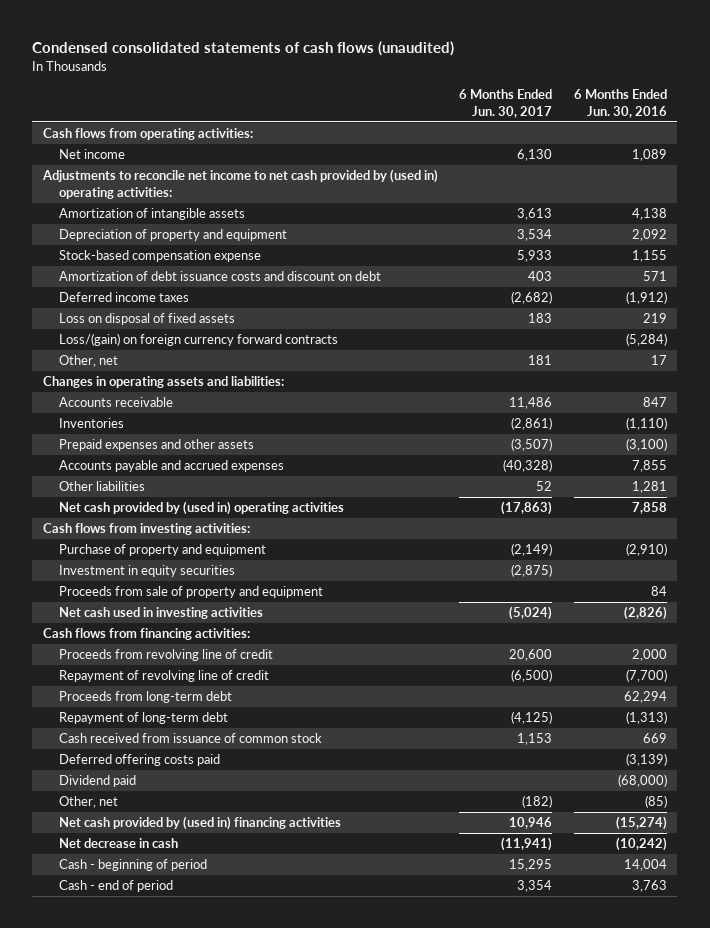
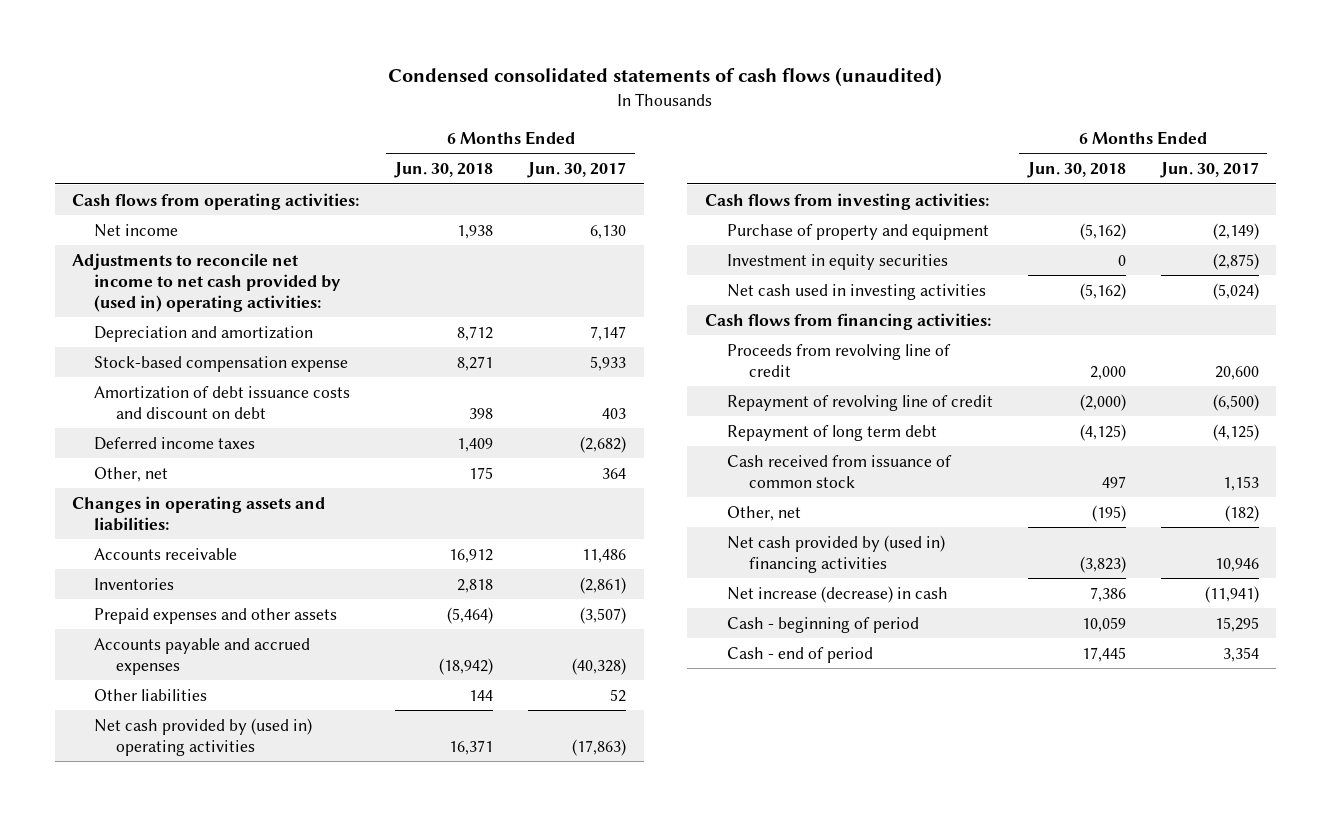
[573,89,667,118] 6 Months Ended Jun. 30, 2016 -> none
none -> [394,162,494,179] Jun. 30, 2018
[59,208,246,221] Amortization of intangible assets -> none
[59,229,288,242] Depreciation of property and equipment -> none
none -> [94,325,314,342] Depreciation and amortization
[59,313,236,326] Loss on disposal of fixed assets -> none
[59,333,339,347] Loss/(gain) on foreign currency forward contracts -> none
[528,355,553,366] 181 -> [602,467,627,479] 364
[59,586,324,599] Proceeds from sale of property and equipment -> none
[59,691,233,704] Proceeds from long-term debt -> none
[59,712,229,725] Repayment of long-term debt -> [726,424,937,441] Repayment of long term debt
[59,754,221,767] Deferred offering costs paid -> none
[59,775,137,788] Dividend paid -> none
[59,838,179,849] Net decrease in cash -> [726,585,948,603] Net increase (decrease) in cash

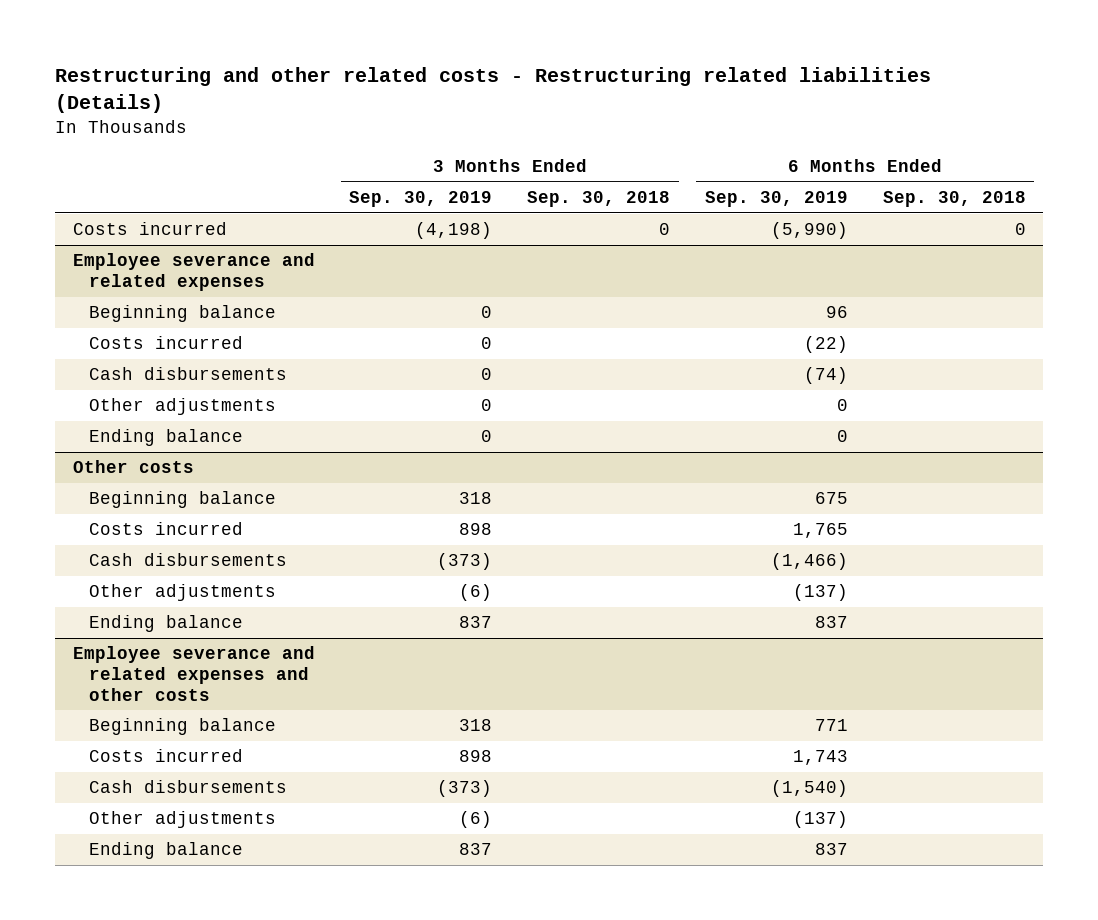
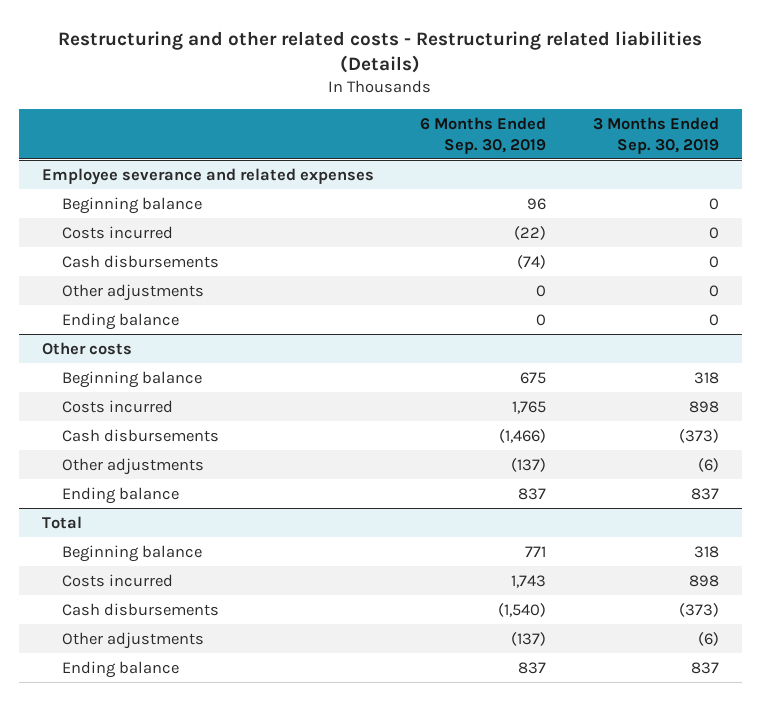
[527,190,671,207] Sep. 30, 2018 -> none
[882,190,1026,207] Sep. 30, 2018 -> none
[72,222,227,236] Costs incurred -> none
[72,646,315,701] Employee severance and related expenses and other costs -> [42,515,83,529] Total

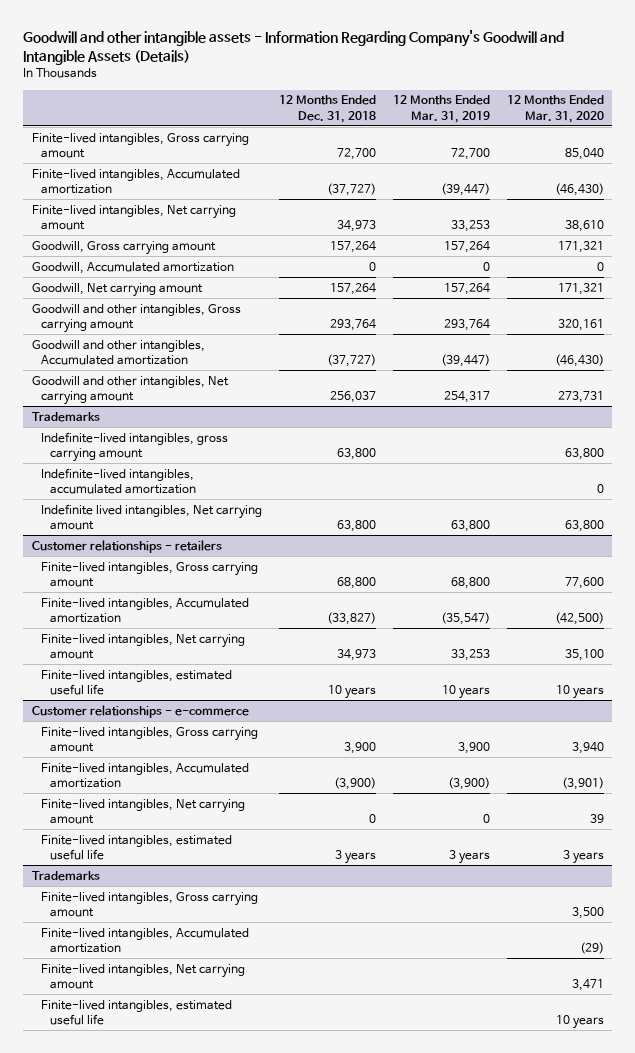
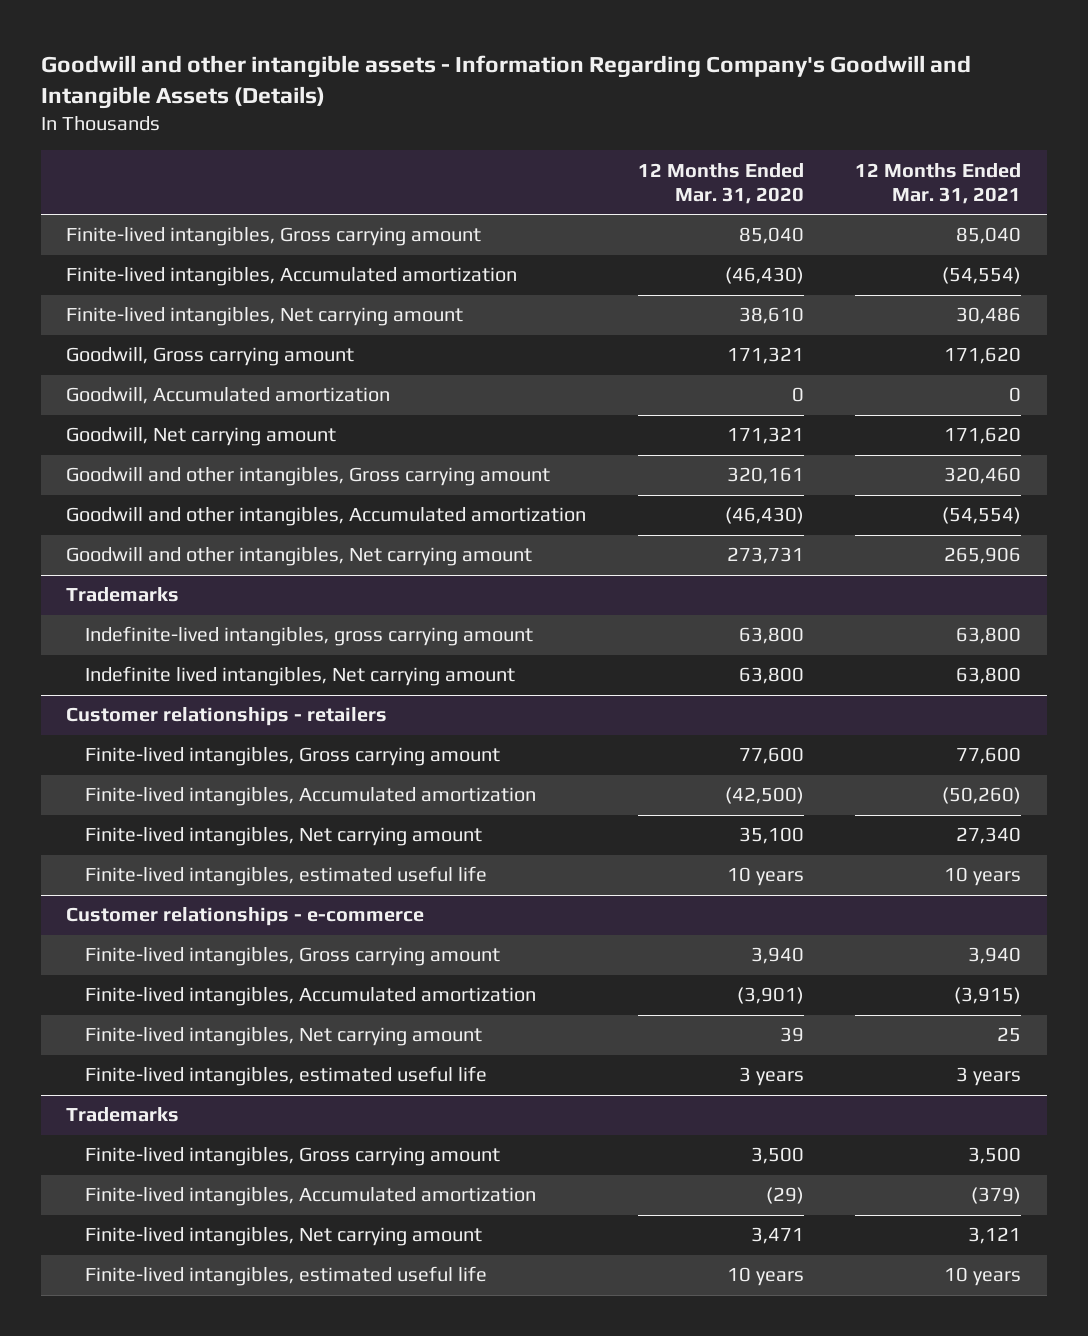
[278,95,376,123] 12 Months Ended Dec. 31, 2018 -> none
[392,95,490,123] 12 Months Ended Mar. 31, 2019 -> none
none -> [855,162,1022,204] 12 Months Ended Mar. 31, 2021
[40,467,197,494] Indefinite-lived intangibles, accumulated amortization -> none

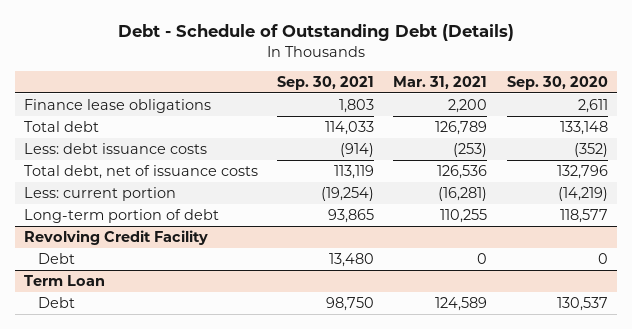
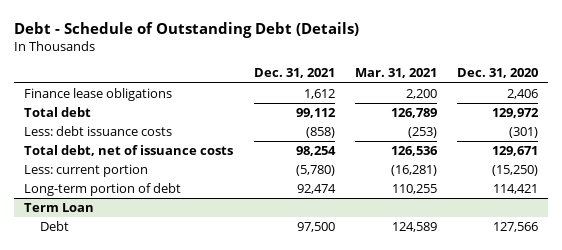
[277,75,375,90] Sep. 30, 2021 -> none
[506,75,608,90] Sep. 30, 2020 -> none
none -> [253,68,335,79] Dec. 31, 2021
none -> [457,68,539,79] Dec. 31, 2020
[24,229,209,245] Revolving Credit Facility -> none
[38,252,76,264] Debt -> none

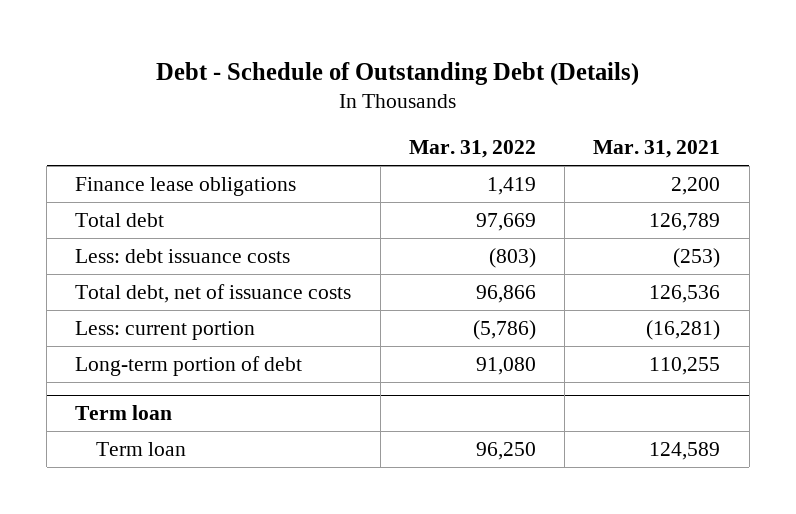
[253,68,335,79] Dec. 31, 2021 -> none
[457,68,539,79] Dec. 31, 2020 -> none
none -> [408,140,536,159] Mar. 31, 2022
[24,203,95,213] Term Loan -> [75,405,173,421] Term loan
[40,221,70,232] Debt -> [95,441,186,456] Term loan

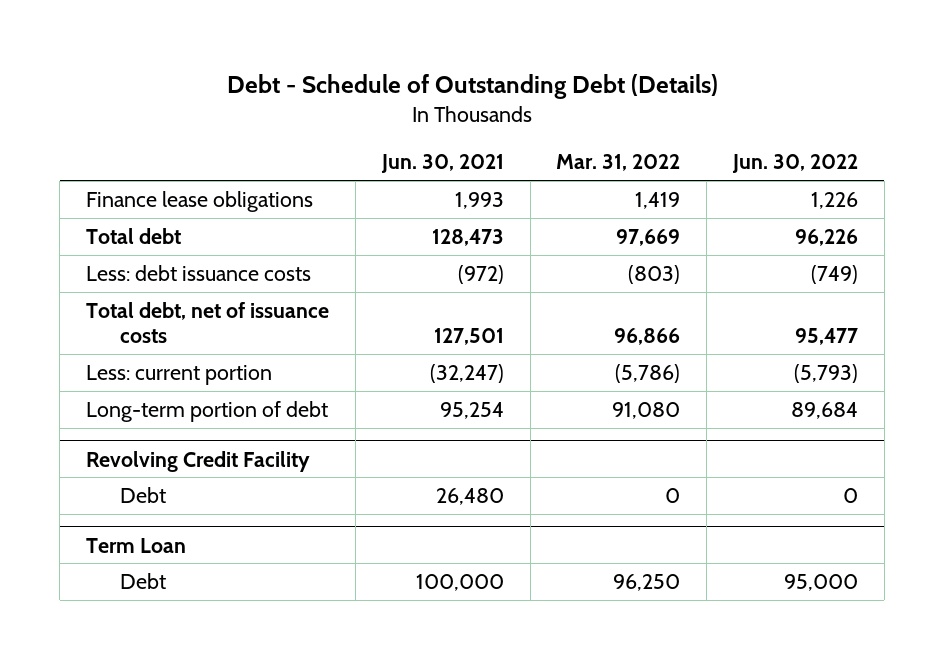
[593,140,721,159] Mar. 31, 2021 -> none
none -> [380,154,504,174] Jun. 30, 2021
none -> [732,154,859,174] Jun. 30, 2022
none -> [86,450,311,472] Revolving Credit Facility
none -> [120,486,167,503] Debt
[75,405,173,421] Term loan -> [86,537,187,553] Term Loan
[95,441,186,456] Term loan -> [120,572,167,589] Debt

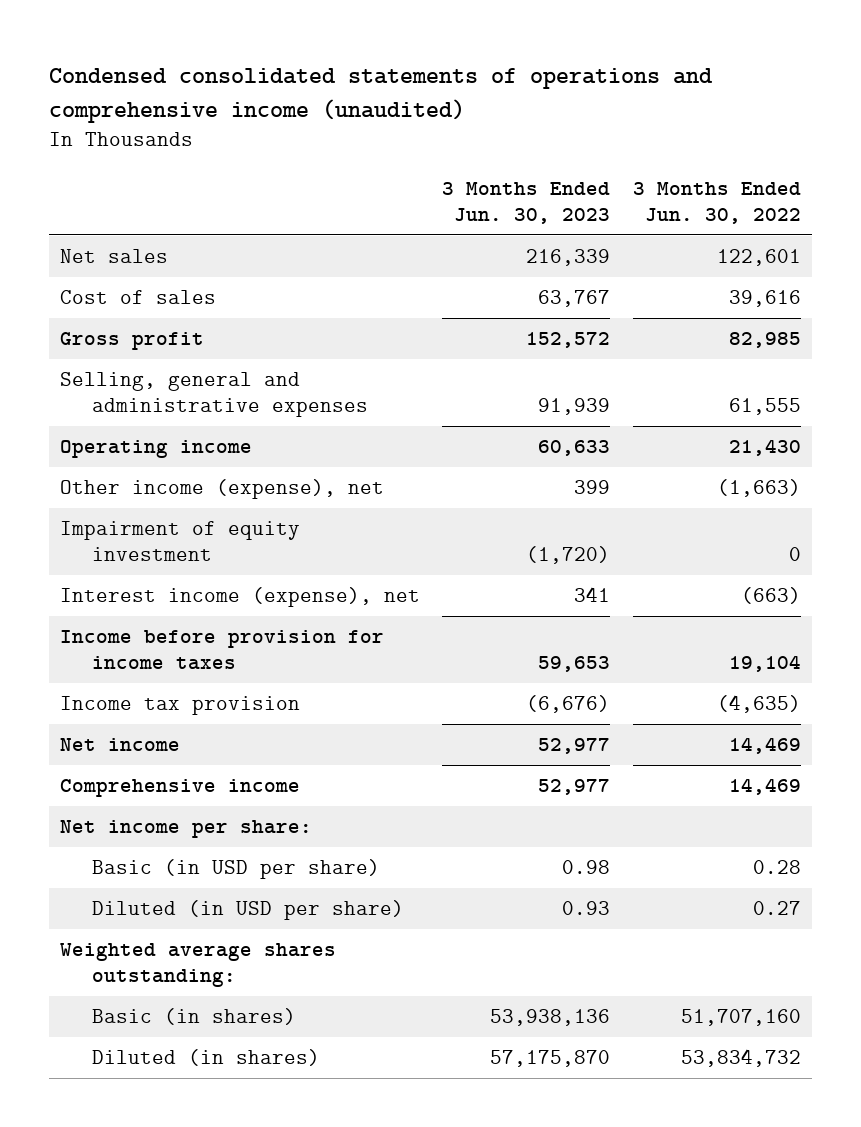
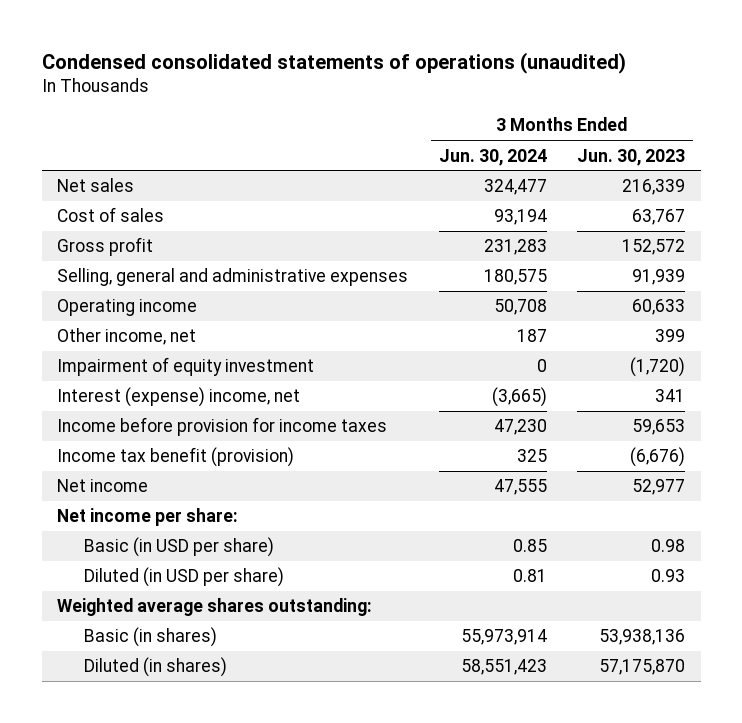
[48,67,713,123] Condensed consolidated statements of operations and comprehensive income (unaudited) -> [41,51,626,74] Condensed consolidated statements of operations (unaudited)
[632,182,801,224] 3 Months Ended Jun. 30, 2022 -> none
none -> [438,148,547,166] Jun. 30, 2024
[59,479,384,500] Other income (expense), net -> [57,328,197,346] Other income, net
[59,587,420,608] Interest income (expense), net -> [57,387,301,408] Interest (expense) income, net
[59,696,300,716] Income tax provision -> [57,447,295,468] Income tax benefit (provision)
[59,779,300,798] Comprehensive income -> none

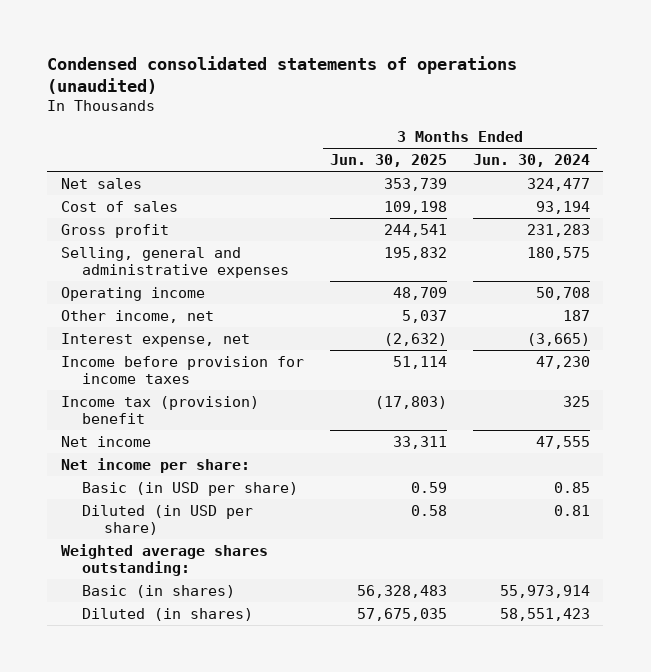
[577,148,686,166] Jun. 30, 2023 -> none
none -> [329,153,447,167] Jun. 30, 2025
[57,357,315,377] Impairment of equity investment -> none
[57,387,301,408] Interest (expense) income, net -> [60,332,250,347] Interest expense, net
[57,447,295,468] Income tax benefit (provision) -> [60,395,259,424] Income tax (provision) benefit

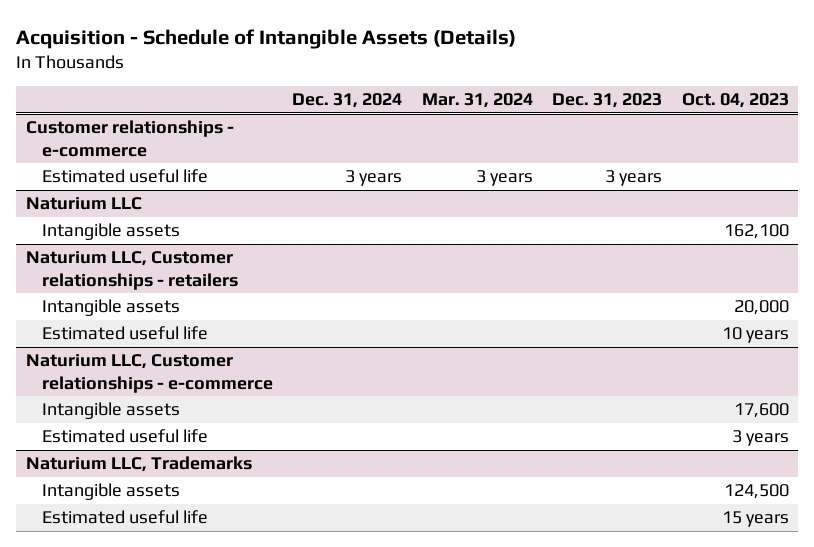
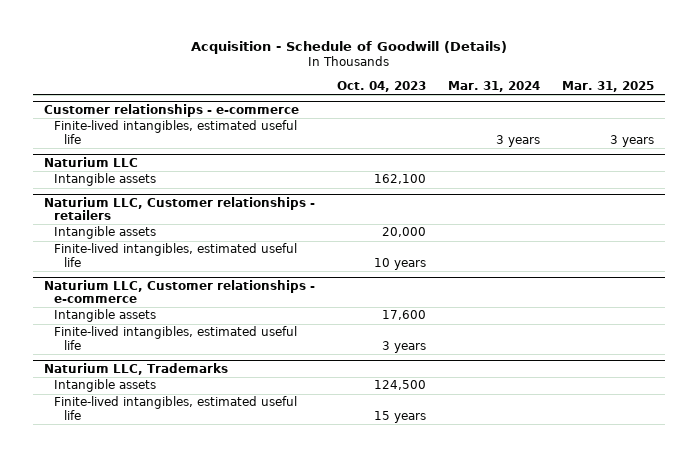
[15,28,516,49] Acquisition - Schedule of Intangible Assets (Details) -> [191,40,508,54] Acquisition - Schedule of Goodwill (Details)
[292,93,403,109] Dec. 31, 2024 -> none
[552,93,663,109] Dec. 31, 2023 -> none
none -> [562,80,655,92] Mar. 31, 2025
[41,169,208,184] Estimated useful life -> [54,120,298,144] Finite-lived intangibles, estimated useful life
[41,326,208,341] Estimated useful life -> [54,243,298,267] Finite-lived intangibles, estimated useful life
[41,429,208,444] Estimated useful life -> [54,326,298,350] Finite-lived intangibles, estimated useful life
[41,510,208,525] Estimated useful life -> [54,396,298,420] Finite-lived intangibles, estimated useful life

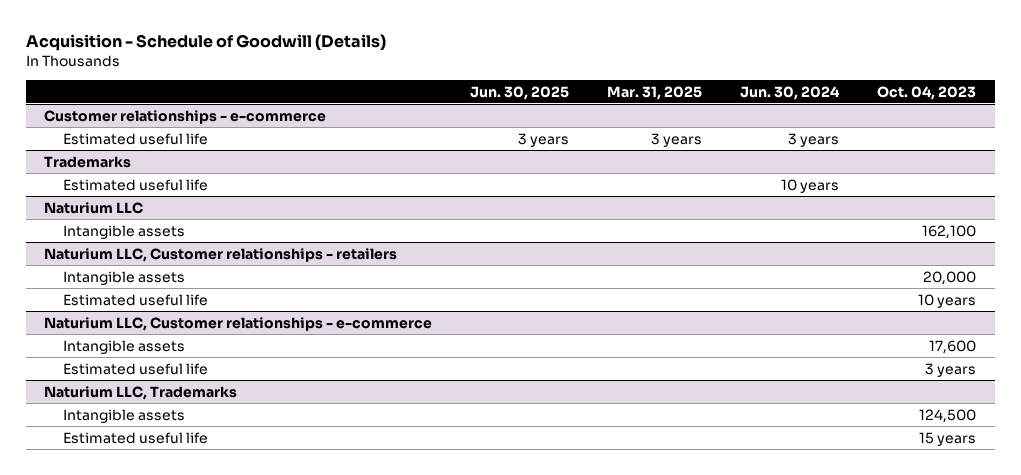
[448,80,541,92] Mar. 31, 2024 -> none
none -> [470,85,570,100] Jun. 30, 2025
none -> [740,85,841,100] Jun. 30, 2024
[54,120,298,144] Finite-lived intangibles, estimated useful life -> [63,132,209,145] Estimated useful life
none -> [44,155,132,168] Trademarks
none -> [63,178,209,191] Estimated useful life
[54,243,298,267] Finite-lived intangibles, estimated useful life -> [63,293,209,306] Estimated useful life
[54,326,298,350] Finite-lived intangibles, estimated useful life -> [63,362,209,375] Estimated useful life
[54,396,298,420] Finite-lived intangibles, estimated useful life -> [63,431,209,444] Estimated useful life

